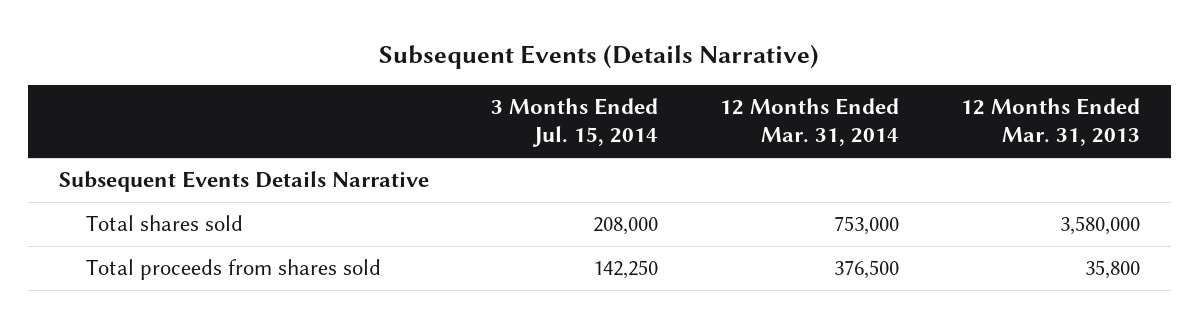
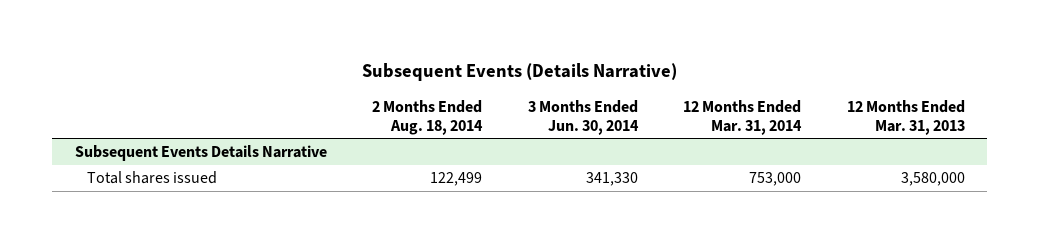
[491,98,659,148] 3 Months Ended Jul. 15, 2014 -> none
none -> [372,99,484,135] 2 Months Ended Aug. 18, 2014
none -> [527,99,639,135] 3 Months Ended Jun. 30, 2014
[85,259,381,281] Total proceeds from shares sold -> none
[85,215,243,232] Total shares sold -> [86,171,217,185] Total shares issued

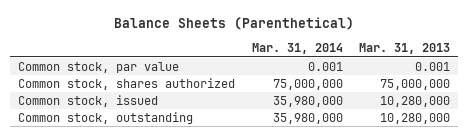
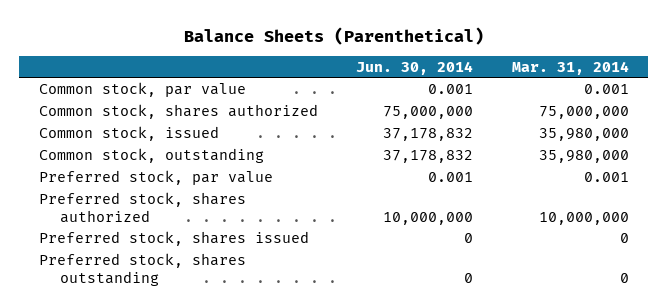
[358,43,450,55] Mar. 31, 2013 -> none
none -> [356,60,474,75] Jun. 30, 2014
none -> [38,169,273,185] Preferred stock, par value
none -> [38,191,246,223] Preferred stock, shares authorized
none -> [38,230,309,246] Preferred stock, shares issued
none -> [38,252,246,286] Preferred stock, shares outstanding

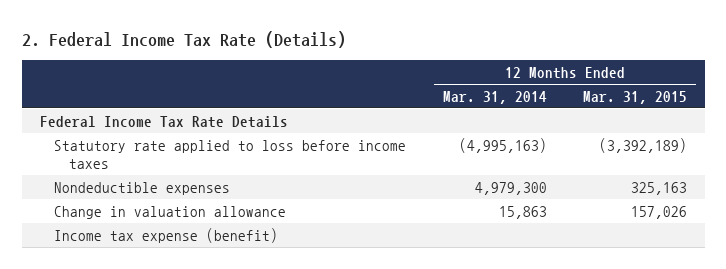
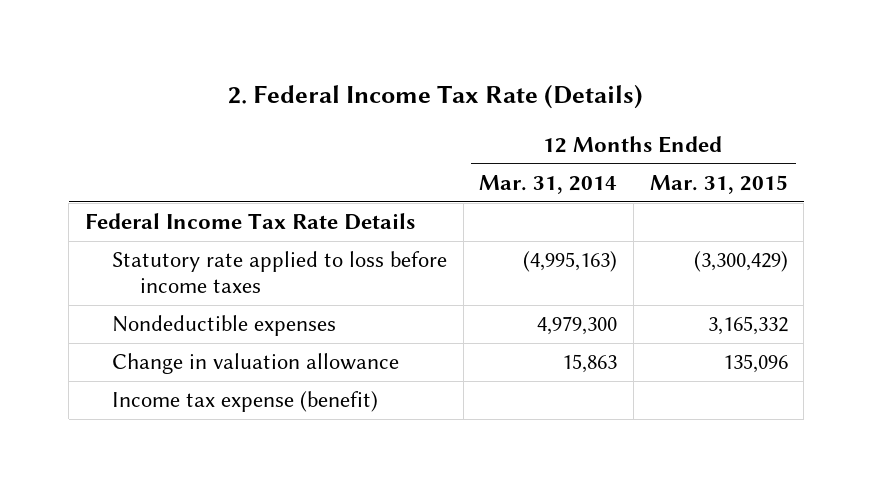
[598,137,687,153] (3,392,189) -> [693,251,788,273] (3,300,429)
[630,181,687,195] 325,163 -> [707,316,788,336] 3,165,332
[630,205,687,219] 157,026 -> [722,354,788,374] 135,096

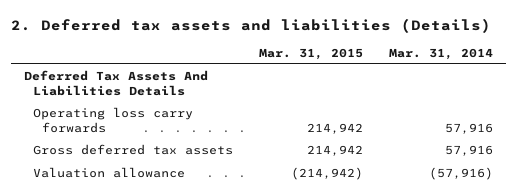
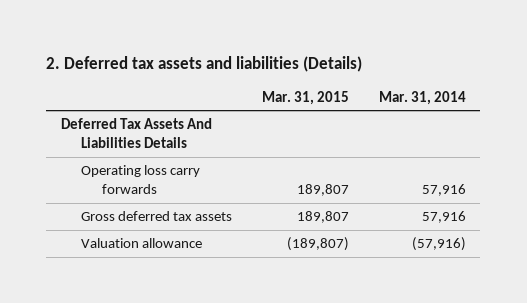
[307,122,364,134] 214,942 -> [296,184,349,197] 189,807
[307,145,364,157] 214,942 -> [296,211,349,224] 189,807
[291,167,364,181] (214,942) -> [286,237,349,252] (189,807)

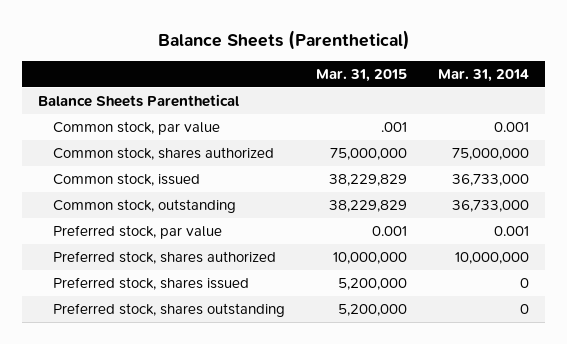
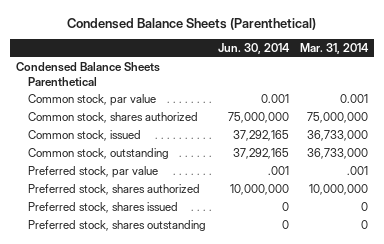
[157,29,410,50] Balance Sheets (Parenthetical) -> [67,17,317,30] Condensed Balance Sheets (Parenthetical)
[315,69,407,83] Mar. 31, 2015 -> none
none -> [217,43,290,55] Jun. 30, 2014
[38,94,240,108] Balance Sheets Parenthetical -> [15,61,160,86] Condensed Balance Sheets Parenthetical
[494,226,530,237] 0.001 -> [347,165,369,175] .001

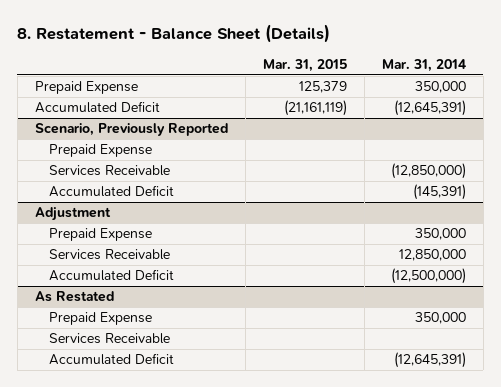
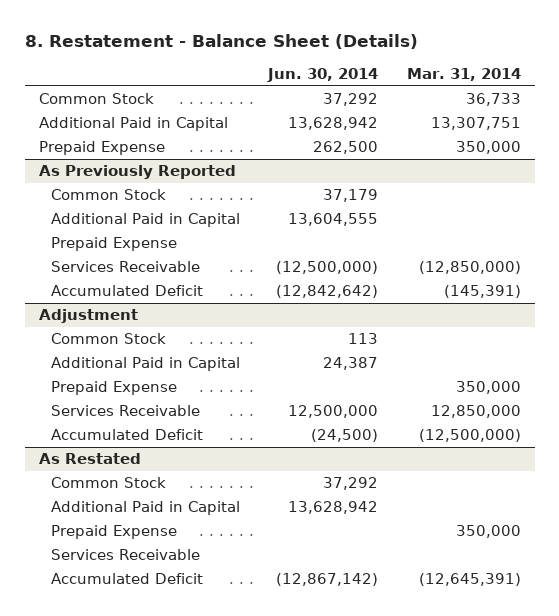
[262,58,347,72] Mar. 31, 2015 -> none
none -> [267,68,379,83] Jun. 30, 2014
none -> [38,93,154,105] Common Stock
none -> [38,117,228,132] Additional Paid in Capital
[34,101,160,114] Accumulated Deficit -> none
[34,123,228,137] Scenario, Previously Reported -> [38,165,236,180] As Previously Reported
none -> [50,189,166,201] Common Stock
none -> [50,213,240,228] Additional Paid in Capital
none -> [50,333,166,345] Common Stock
none -> [50,357,240,372] Additional Paid in Capital
none -> [50,477,166,489] Common Stock
none -> [50,501,240,516] Additional Paid in Capital

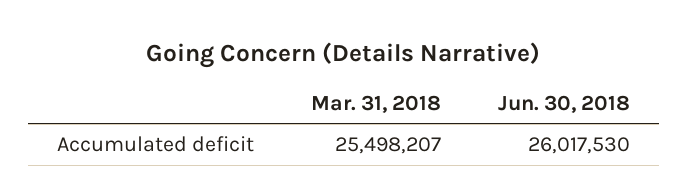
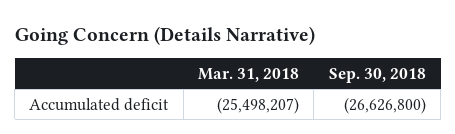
[498,94,631,113] Jun. 30, 2018 -> none
none -> [328,67,426,83] Sep. 30, 2018
[334,137,441,155] 25,498,207 -> [217,96,300,114] (25,498,207)

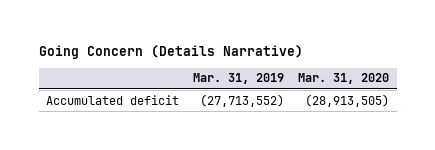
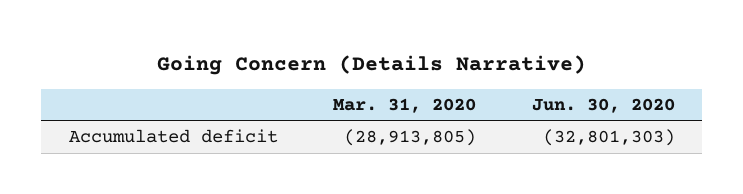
[193,73,285,85] Mar. 31, 2019 -> none
none -> [531,97,675,113] Jun. 30, 2020
[305,93,390,107] (28,913,505) -> [344,129,477,147] (28,913,805)

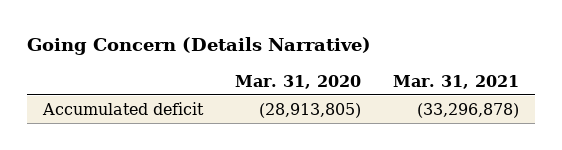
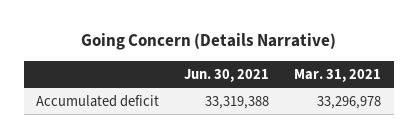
[235,74,362,89] Mar. 31, 2020 -> none
none -> [184,68,270,82] Jun. 30, 2021
[417,103,520,119] (33,296,878) -> [317,95,382,109] 33,296,978

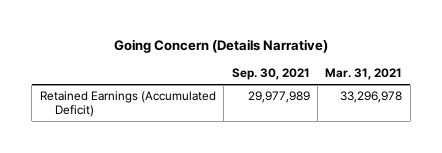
[184,68,270,82] Jun. 30, 2021 -> none
none -> [231,68,310,81] Sep. 30, 2021
[36,94,160,107] Accumulated deficit -> [39,91,216,118] Retained Earnings (Accumulated Deficit)

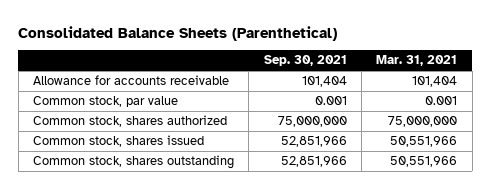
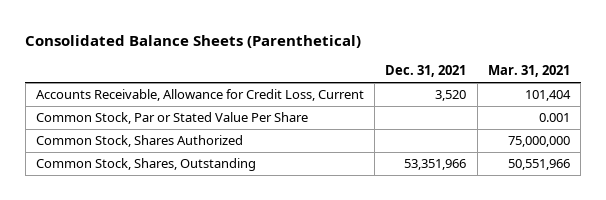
[263,55,347,67] Sep. 30, 2021 -> none
none -> [385,65,467,78] Dec. 31, 2021
[32,135,204,148] Common stock, shares issued -> none
[32,75,229,86] Allowance for accounts receivable -> [35,89,364,102] Accounts Receivable, Allowance for Credit Loss, Current
[32,96,178,108] Common stock, par value -> [35,112,308,125] Common Stock, Par or Stated Value Per Share
[32,115,227,128] Common stock, shares authorized -> [35,135,243,148] Common Stock, Shares Authorized
[32,155,234,170] Common stock, shares outstanding -> [35,158,256,172] Common Stock, Shares, Outstanding

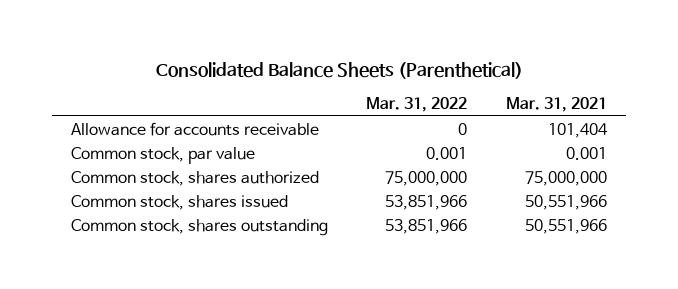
[385,65,467,78] Dec. 31, 2021 -> none
none -> [366,97,468,113] Mar. 31, 2022
[35,89,364,102] Accounts Receivable, Allowance for Credit Loss, Current -> [71,121,320,136] Allowance for accounts receivable
[35,112,308,125] Common Stock, Par or Stated Value Per Share -> [71,146,256,164] Common stock, par value
[35,135,243,148] Common Stock, Shares Authorized -> [71,170,320,186] Common stock, shares authorized
none -> [71,194,289,210] Common stock, shares issued
[35,158,256,172] Common Stock, Shares, Outstanding -> [71,218,329,236] Common stock, shares outstanding

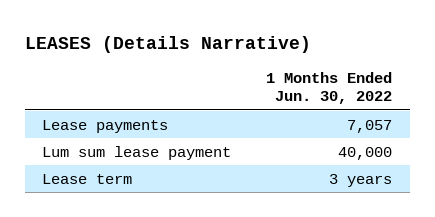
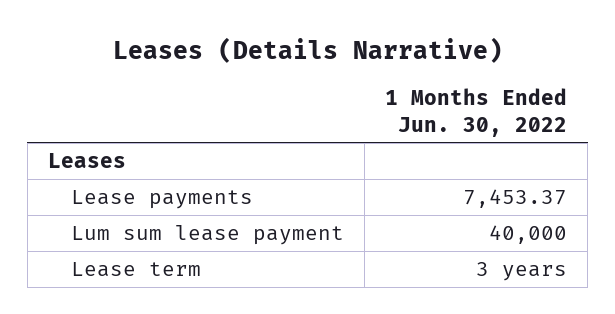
[24,35,311,53] LEASES (Details Narrative) -> [112,37,503,64] Leases (Details Narrative)
none -> [47,153,126,169] Leases
[347,119,393,133] 7,057 -> [463,189,568,209] 7,453.37

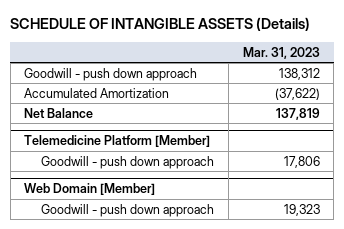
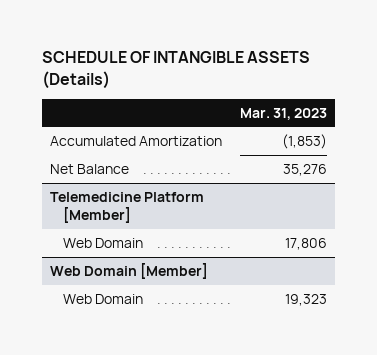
[24,67,198,81] Goodwill - push down approach -> none
[274,87,320,100] (37,622) -> [281,133,327,149] (1,853)
[275,107,320,120] 137,819 -> [282,163,327,176] 35,276
[41,155,215,169] Goodwill - push down approach -> [62,237,143,248] Web Domain
[41,203,215,217] Goodwill - push down approach -> [62,293,143,304] Web Domain

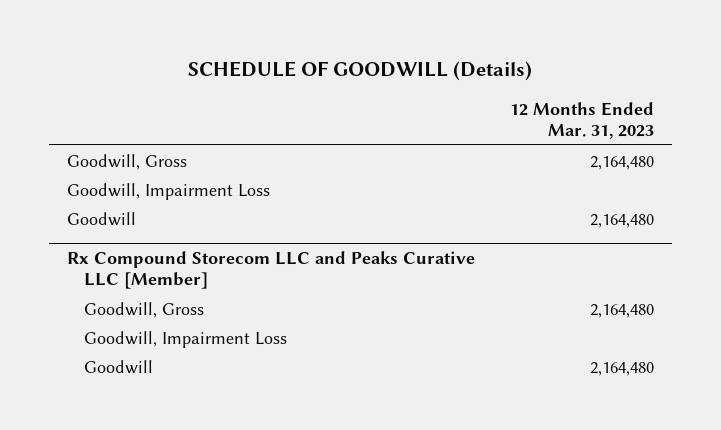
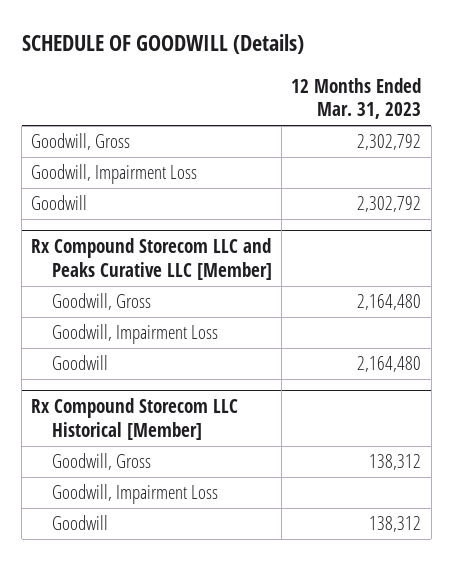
[590,155,655,170] 2,164,480 -> [357,134,422,151] 2,302,792
[590,213,655,228] 2,164,480 -> [357,196,422,213] 2,302,792
none -> [31,398,239,440] Rx Compound Storecom LLC Historical [Member]
none -> [51,453,151,471] Goodwill, Gross
none -> [51,484,218,505] Goodwill, Impairment Loss
none -> [51,515,108,531] Goodwill

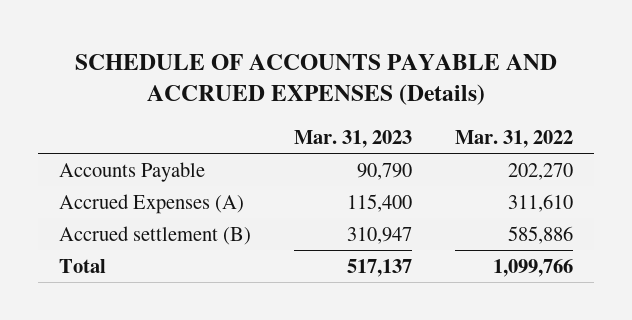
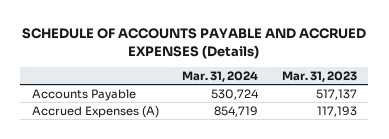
[454,130,573,149] Mar. 31, 2022 -> none
none -> [182,71,259,83] Mar. 31, 2024
[59,225,252,245] Accrued settlement (B) -> none
[59,258,107,273] Total -> none
[357,162,413,180] 90,790 -> [315,88,357,100] 517,137
[347,193,413,212] 115,400 -> [316,105,357,117] 117,193

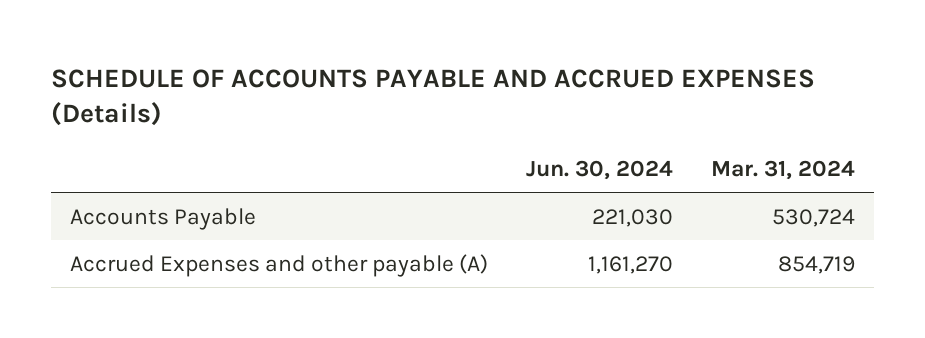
[281,71,357,83] Mar. 31, 2023 -> none
none -> [525,160,673,181] Jun. 30, 2024
[32,105,160,118] Accrued Expenses (A) -> [69,253,488,277] Accrued Expenses and other payable (A)

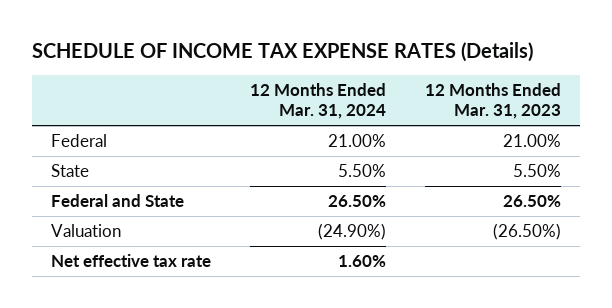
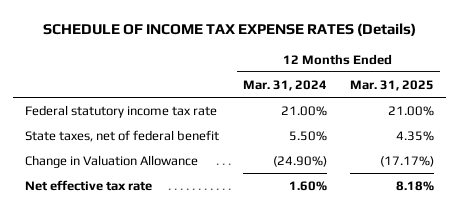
[424,82,561,120] 12 Months Ended Mar. 31, 2023 -> none
none -> [350,79,435,91] Mar. 31, 2025
[51,194,185,208] Federal and State -> none
[51,134,108,148] Federal -> [25,104,218,118] Federal statutory income tax rate
[51,164,90,178] State -> [25,129,220,142] State taxes, net of federal benefit
[51,224,122,238] Valuation -> [25,154,199,168] Change in Valuation Allowance

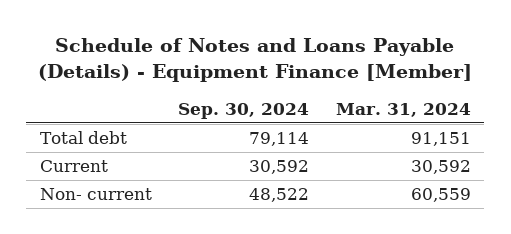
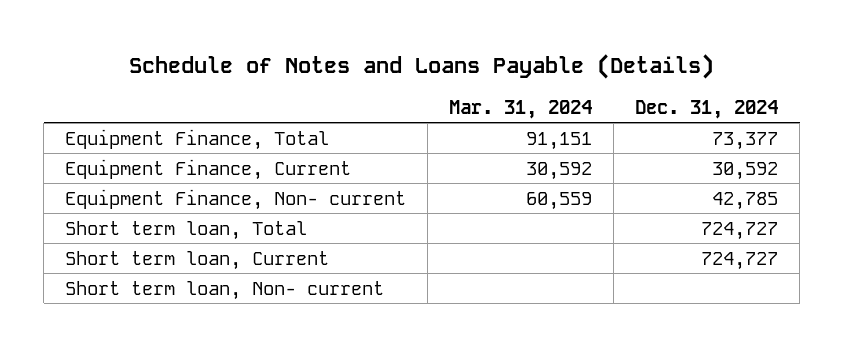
[38,38,473,83] Schedule of Notes and Loans Payable (Details) - Equipment Finance [Member] -> [128,54,714,80] Schedule of Notes and Loans Payable (Details)
[178,102,310,119] Sep. 30, 2024 -> none
none -> [635,99,779,119] Dec. 31, 2024
[39,131,127,145] Total debt -> [65,128,330,150] Equipment Finance, Total
[39,160,108,173] Current -> [65,158,352,180] Equipment Finance, Current
[39,188,152,201] Non- current -> [65,188,407,210] Equipment Finance, Non- current
none -> [65,220,308,240] Short term loan, Total
none -> [65,250,330,270] Short term loan, Current
none -> [65,280,385,300] Short term loan, Non- current

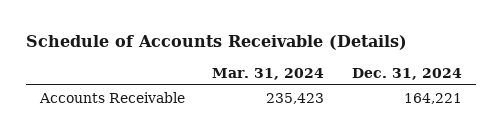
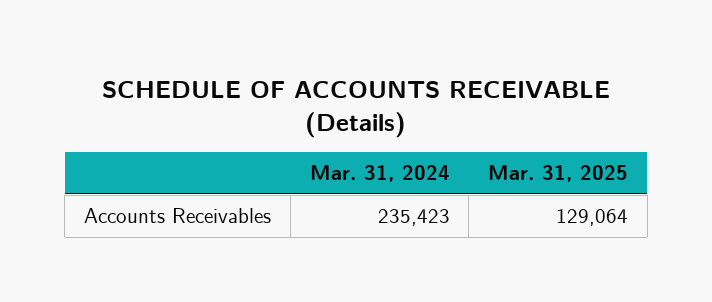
[25,35,407,51] Schedule of Accounts Receivable (Details) -> [102,80,611,138] SCHEDULE OF ACCOUNTS RECEIVABLE (Details)
[352,68,463,81] Dec. 31, 2024 -> none
none -> [487,165,628,183] Mar. 31, 2025
[38,91,185,103] Accounts Receivable -> [84,208,272,224] Accounts Receivables

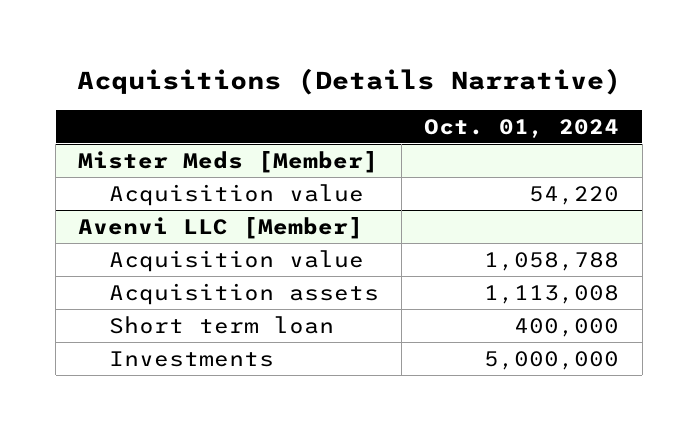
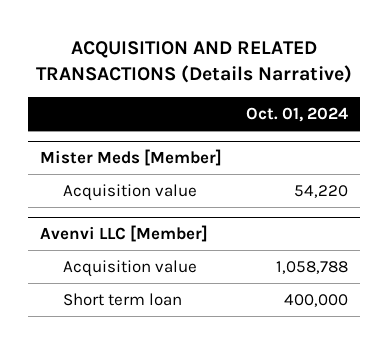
[76,67,621,95] Acquisitions (Details Narrative) -> [36,41,353,84] ACQUISITION AND RELATED TRANSACTIONS (Details Narrative)
[108,283,379,306] Acquisition assets -> none
[108,351,274,368] Investments -> none

